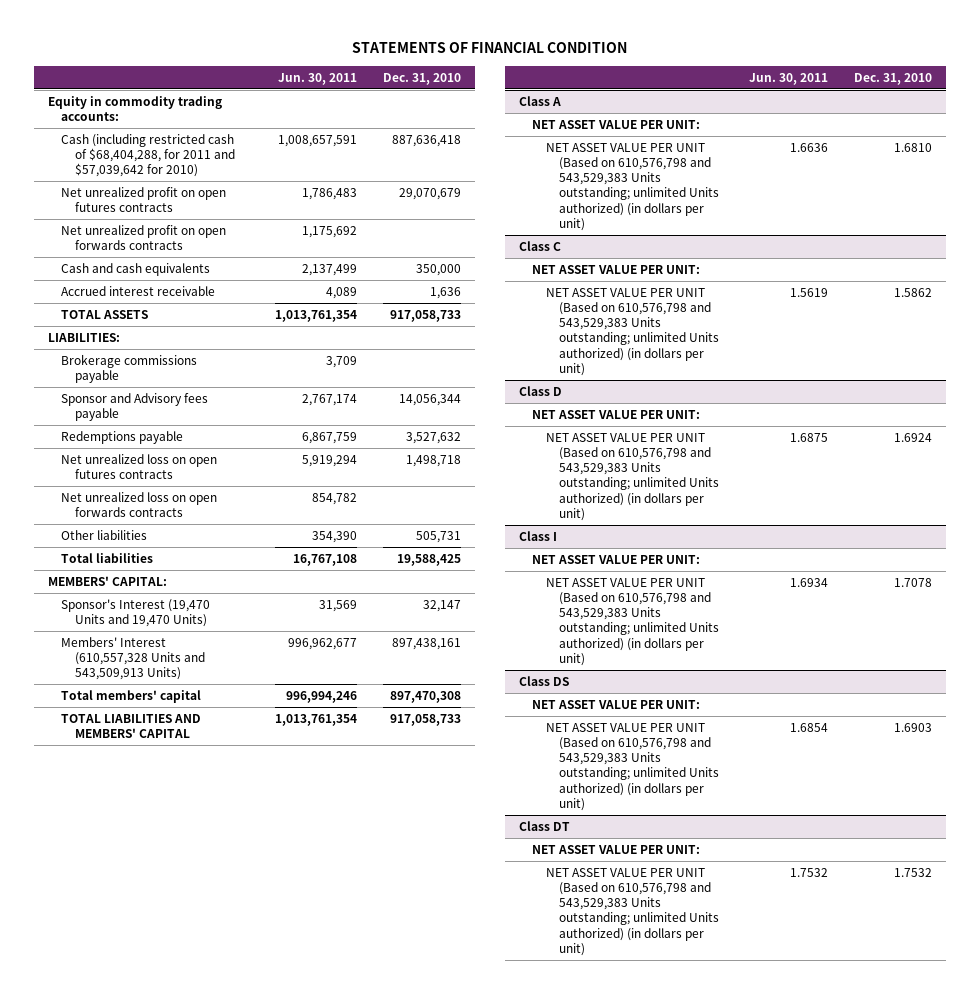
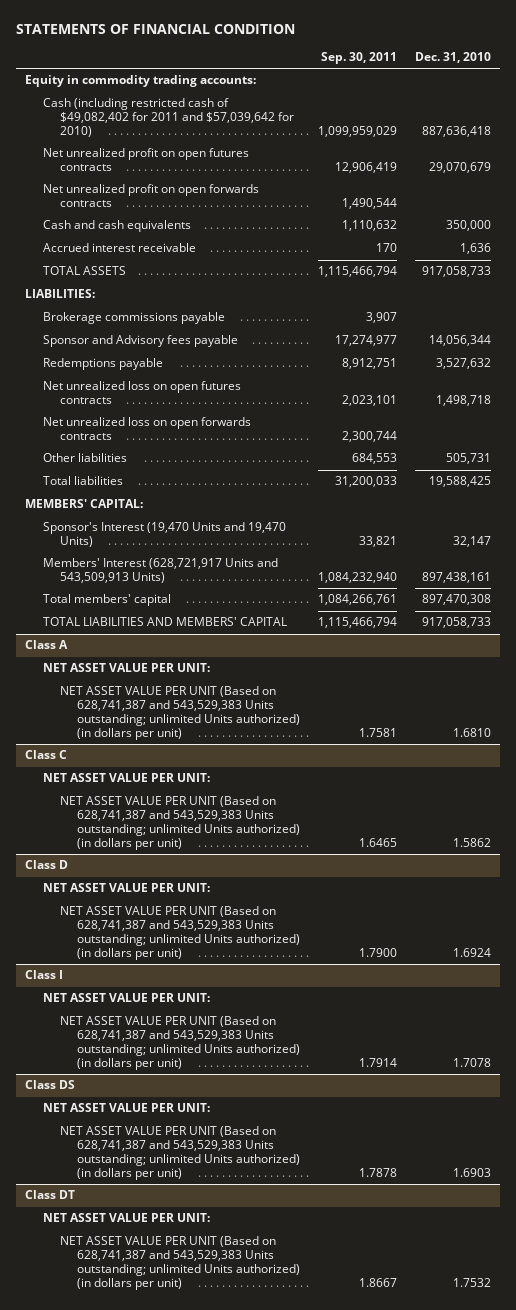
[277,72,357,85] Jun. 30, 2011 -> none
none -> [321,52,398,65] Sep. 30, 2011
[61,133,235,178] Cash (including restricted cash of $68,404,288, for 2011 and $57,039,642 for 2010) -> [42,98,295,137] Cash (including restricted cash of $49,082,402 for 2011 and $57,039,642 for 2010)
[61,636,205,681] Members' Interest (610,557,328 Units and 543,509,913 Units) -> [42,558,278,584] Members' Interest (628,721,917 Units and 543,509,913 Units)
[545,142,720,231] NET ASSET VALUE PER UNIT (Based on 610,576,798 and 543,529,383 Units outstanding; unlimited Units authorized) (in dollars per unit) -> [60,686,301,740] NET ASSET VALUE PER UNIT (Based on 628,741,387 and 543,529,383 Units outstanding; unlimited Units authorized) (in dollars per unit)
[545,287,720,376] NET ASSET VALUE PER UNIT (Based on 610,576,798 and 543,529,383 Units outstanding; unlimited Units authorized) (in dollars per unit) -> [60,796,301,850] NET ASSET VALUE PER UNIT (Based on 628,741,387 and 543,529,383 Units outstanding; unlimited Units authorized) (in dollars per unit)
[545,432,720,521] NET ASSET VALUE PER UNIT (Based on 610,576,798 and 543,529,383 Units outstanding; unlimited Units authorized) (in dollars per unit) -> [60,906,301,960] NET ASSET VALUE PER UNIT (Based on 628,741,387 and 543,529,383 Units outstanding; unlimited Units authorized) (in dollars per unit)
[545,577,720,666] NET ASSET VALUE PER UNIT (Based on 610,576,798 and 543,529,383 Units outstanding; unlimited Units authorized) (in dollars per unit) -> [60,1016,301,1070] NET ASSET VALUE PER UNIT (Based on 628,741,387 and 543,529,383 Units outstanding; unlimited Units authorized) (in dollars per unit)
[545,722,720,811] NET ASSET VALUE PER UNIT (Based on 610,576,798 and 543,529,383 Units outstanding; unlimited Units authorized) (in dollars per unit) -> [60,1126,301,1180] NET ASSET VALUE PER UNIT (Based on 628,741,387 and 543,529,383 Units outstanding; unlimited Units authorized) (in dollars per unit)
[545,867,720,956] NET ASSET VALUE PER UNIT (Based on 610,576,798 and 543,529,383 Units outstanding; unlimited Units authorized) (in dollars per unit) -> [60,1236,301,1290] NET ASSET VALUE PER UNIT (Based on 628,741,387 and 543,529,383 Units outstanding; unlimited Units authorized) (in dollars per unit)

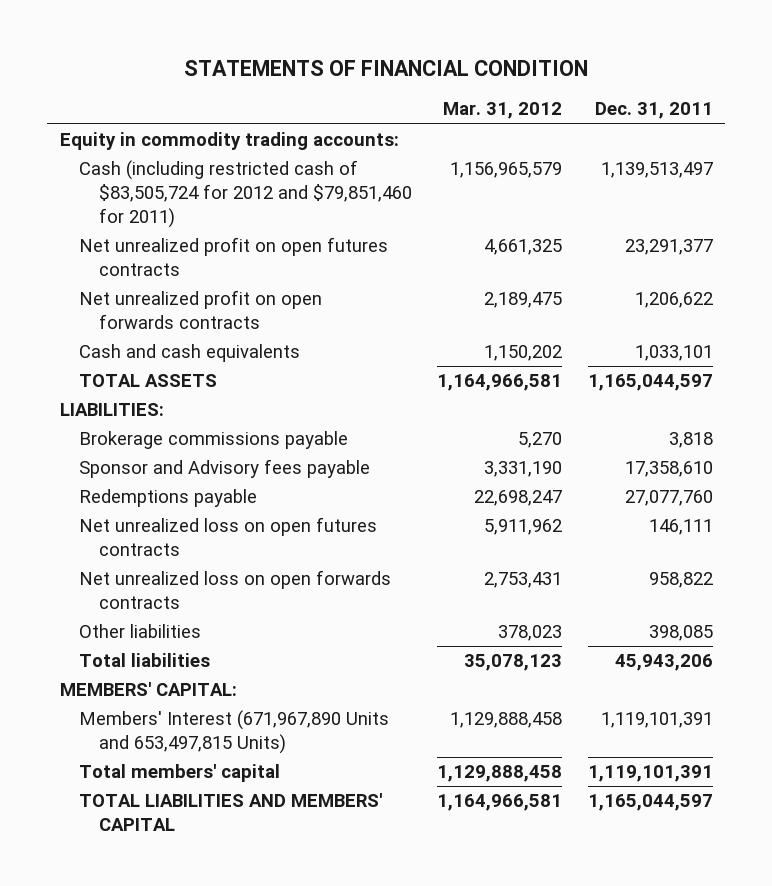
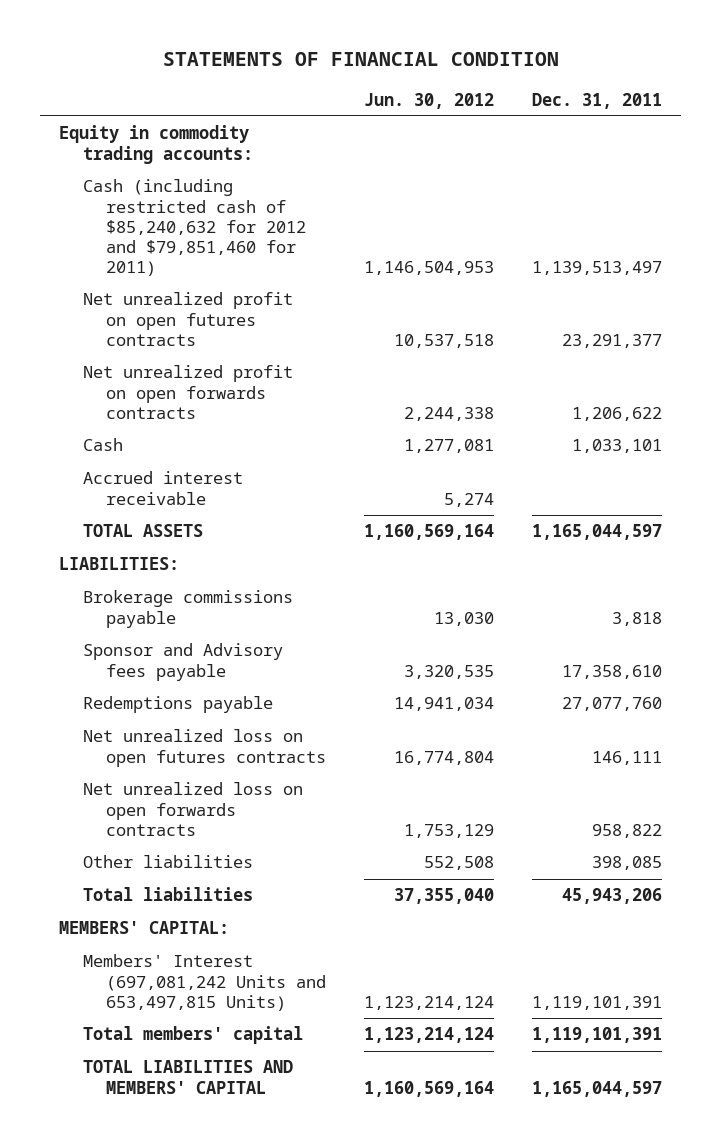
[443,102,563,120] Mar. 31, 2012 -> none
none -> [364,92,495,109] Jun. 30, 2012
[79,160,413,228] Cash (including restricted cash of $83,505,724 for 2012 and $79,851,460 for 2011) -> [82,179,307,276] Cash (including restricted cash of $85,240,632 for 2012 and $79,851,460 for 2011)
[79,344,301,363] Cash and cash equivalents -> [82,438,123,452] Cash
none -> [82,471,243,505] Accrued interest receivable
[79,710,390,754] Members' Interest (671,967,890 Units and 653,497,815 Units) -> [82,954,327,1011] Members' Interest (697,081,242 Units and 653,497,815 Units)

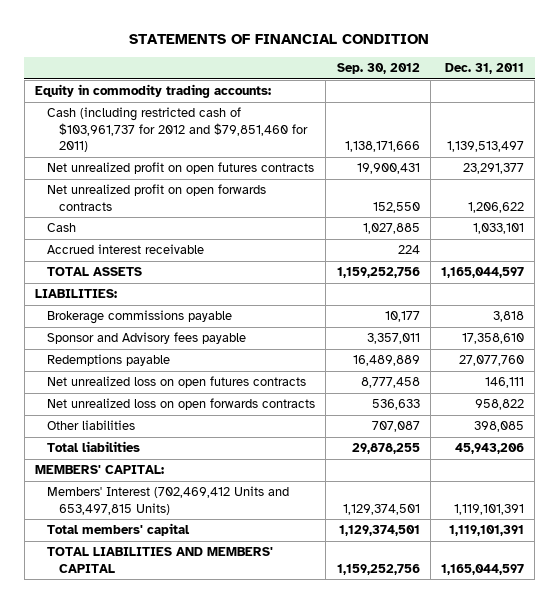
[364,92,495,109] Jun. 30, 2012 -> none
none -> [336,63,420,75] Sep. 30, 2012
[82,179,307,276] Cash (including restricted cash of $85,240,632 for 2012 and $79,851,460 for 2011) -> [47,107,309,153] Cash (including restricted cash of $103,961,737 for 2012 and $79,851,460 for 2011)
[82,954,327,1011] Members' Interest (697,081,242 Units and 653,497,815 Units) -> [47,486,290,515] Members' Interest (702,469,412 Units and 653,497,815 Units)

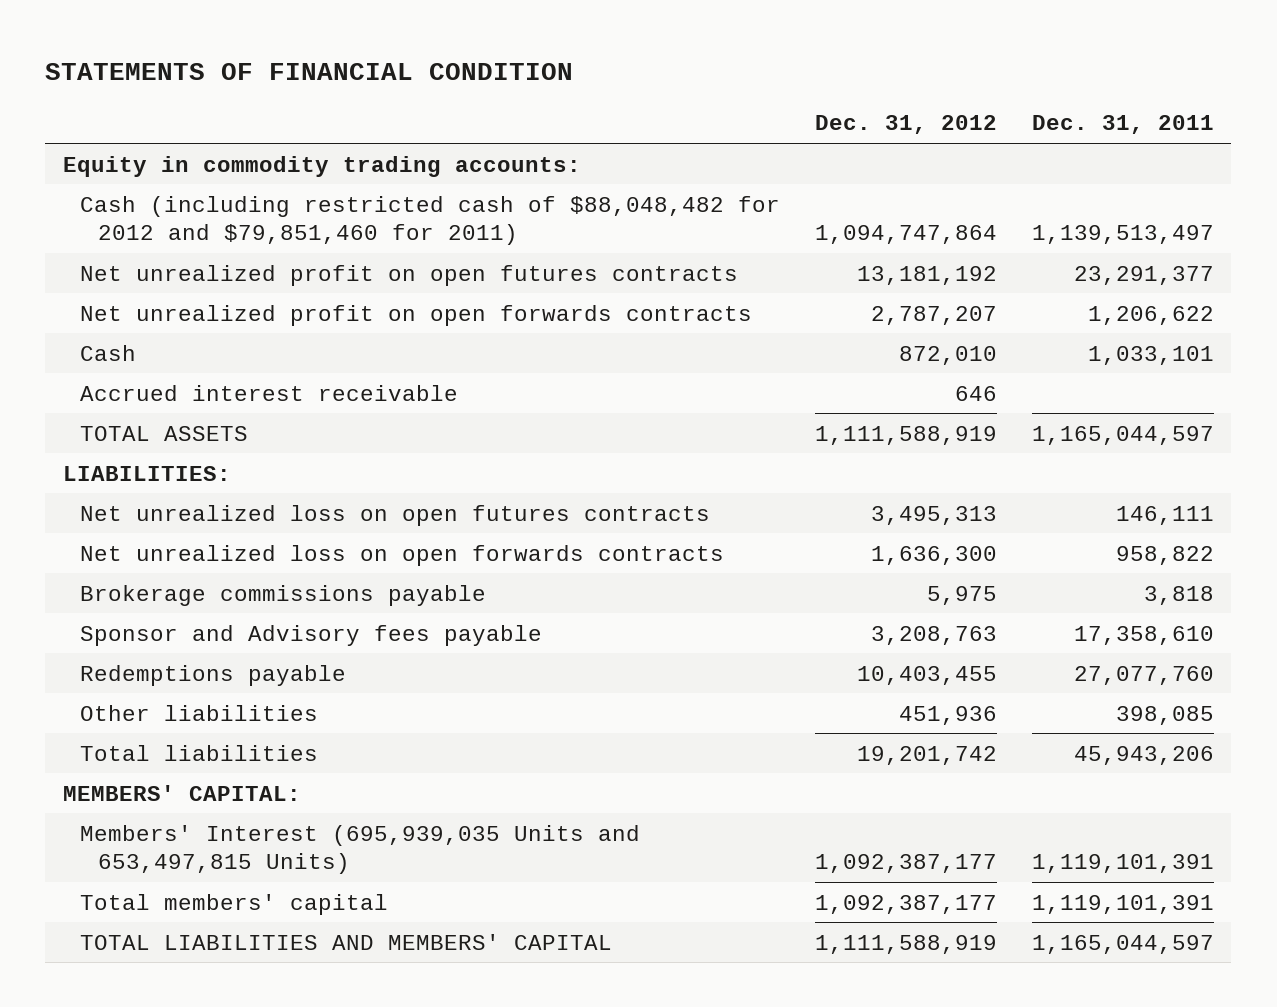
[336,63,420,75] Sep. 30, 2012 -> none
none -> [815,115,998,135] Dec. 31, 2012
[47,107,309,153] Cash (including restricted cash of $103,961,737 for 2012 and $79,851,460 for 2011) -> [80,195,781,246] Cash (including restricted cash of $88,048,482 for 2012 and $79,851,460 for 2011)
[47,376,307,389] Net unrealized loss on open futures contracts -> [80,504,711,526] Net unrealized loss on open futures contracts
[47,398,316,411] Net unrealized loss on open forwards contracts -> [80,544,725,566] Net unrealized loss on open forwards contracts
[47,486,290,515] Members' Interest (702,469,412 Units and 653,497,815 Units) -> [80,824,641,875] Members' Interest (695,939,035 Units and 653,497,815 Units)

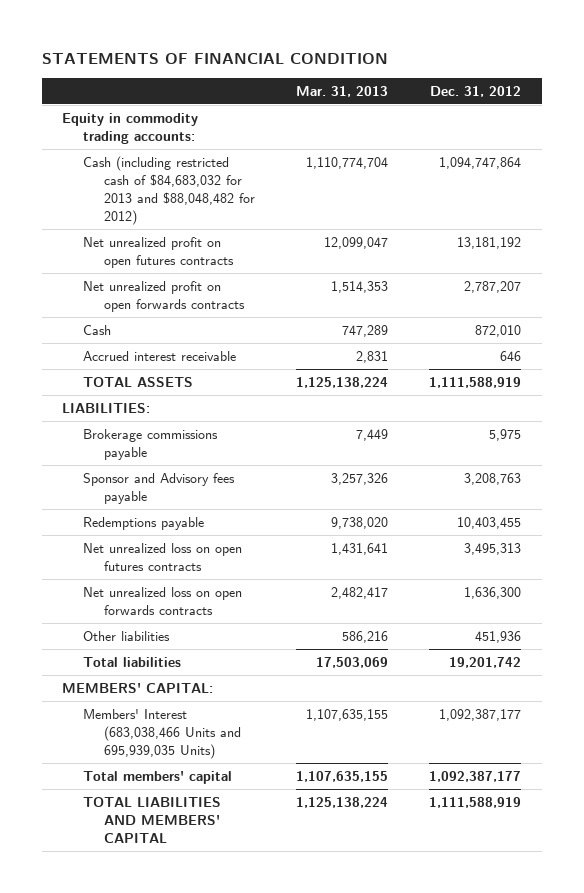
[1031,115,1214,135] Dec. 31, 2011 -> none
none -> [296,85,389,97] Mar. 31, 2013
[80,195,781,246] Cash (including restricted cash of $88,048,482 for 2012 and $79,851,460 for 2011) -> [83,155,256,225] Cash (including restricted cash of $84,683,032 for 2013 and $88,048,482 for 2012)
[80,504,711,526] Net unrealized loss on open futures contracts -> [83,542,243,571] Net unrealized loss on open futures contracts
[80,544,725,566] Net unrealized loss on open forwards contracts -> [83,586,243,615] Net unrealized loss on open forwards contracts
[80,824,641,875] Members' Interest (695,939,035 Units and 653,497,815 Units) -> [83,708,242,759] Members' Interest (683,038,466 Units and 695,939,035 Units)

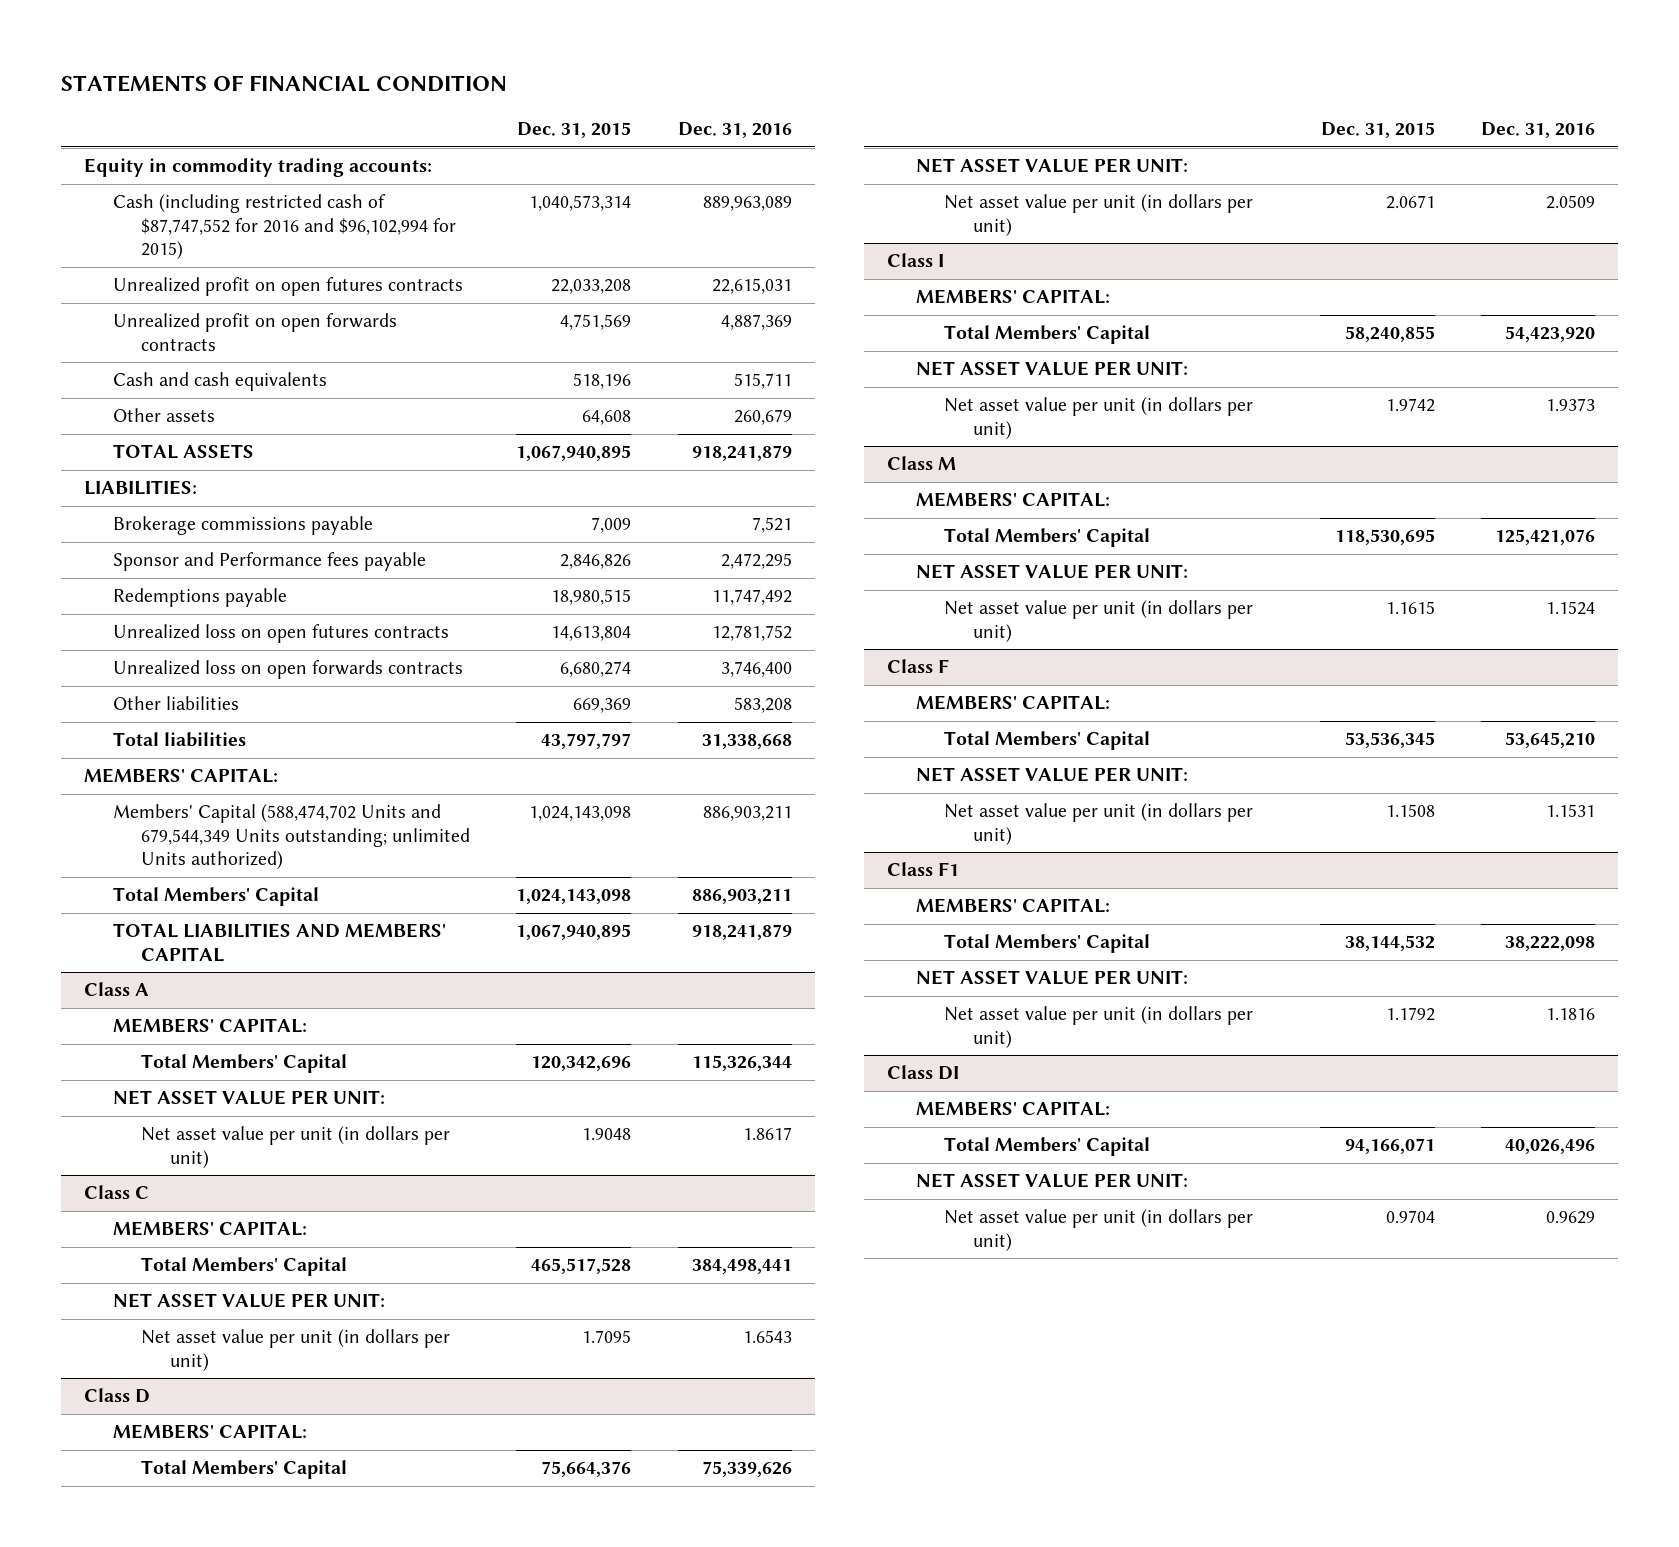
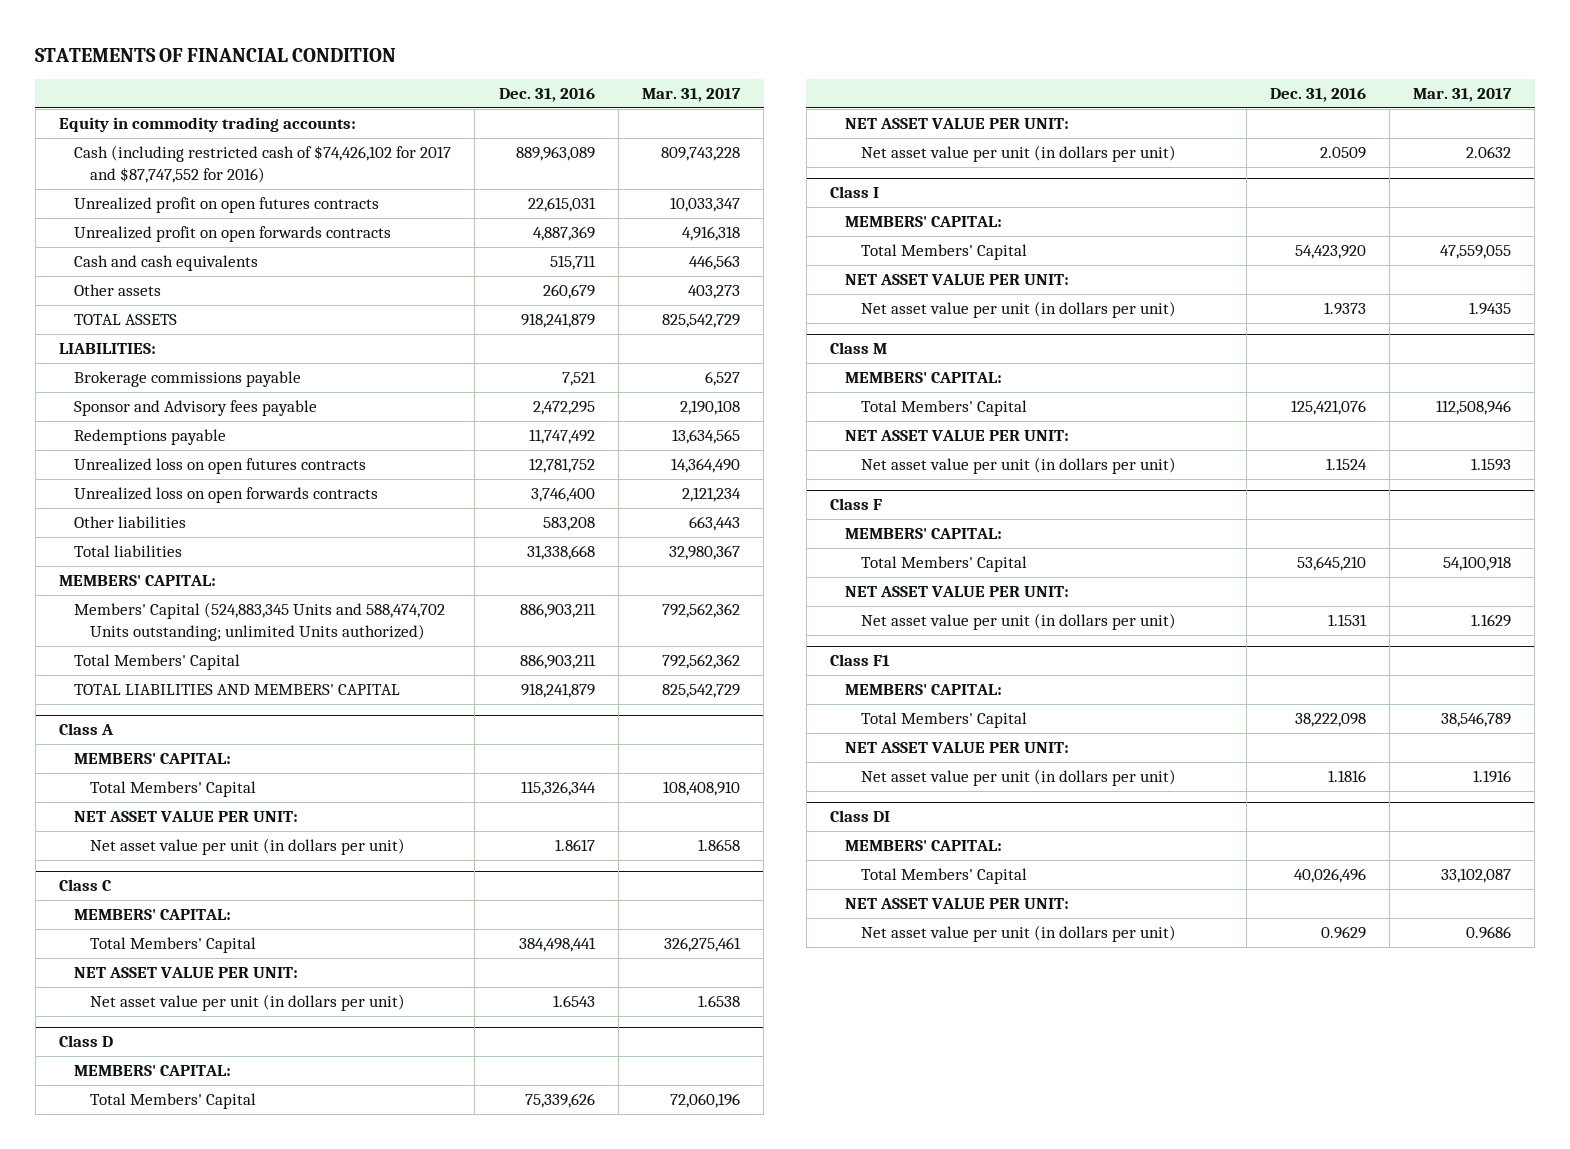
[517,122,632,139] Dec. 31, 2015 -> none
none -> [641,88,741,103] Mar. 31, 2017
[112,194,457,260] Cash (including restricted cash of $87,747,552 for 2016 and $96,102,994 for 2015) -> [74,145,452,184] Cash (including restricted cash of $74,426,102 for 2017 and $87,747,552 for 2016)
[112,552,426,572] Sponsor and Performance fees payable -> [74,400,318,417] Sponsor and Advisory fees payable
[112,804,471,870] Members' Capital (588,474,702 Units and 679,544,349 Units outstanding; unlimited Units authorized) -> [74,602,446,642] Members' Capital (524,883,345 Units and 588,474,702 Units outstanding; unlimited Units authorized)

